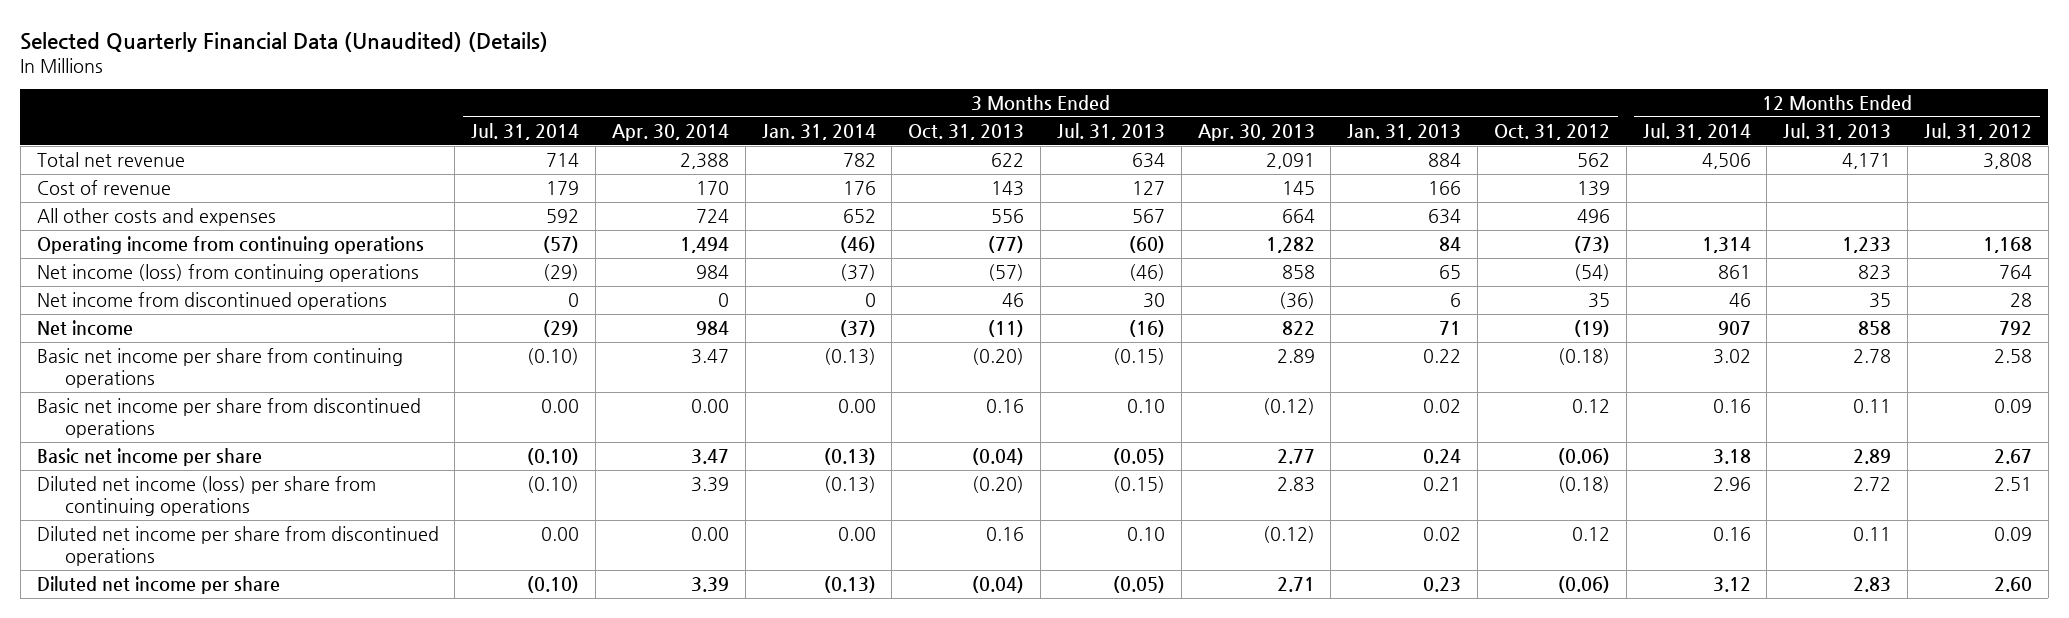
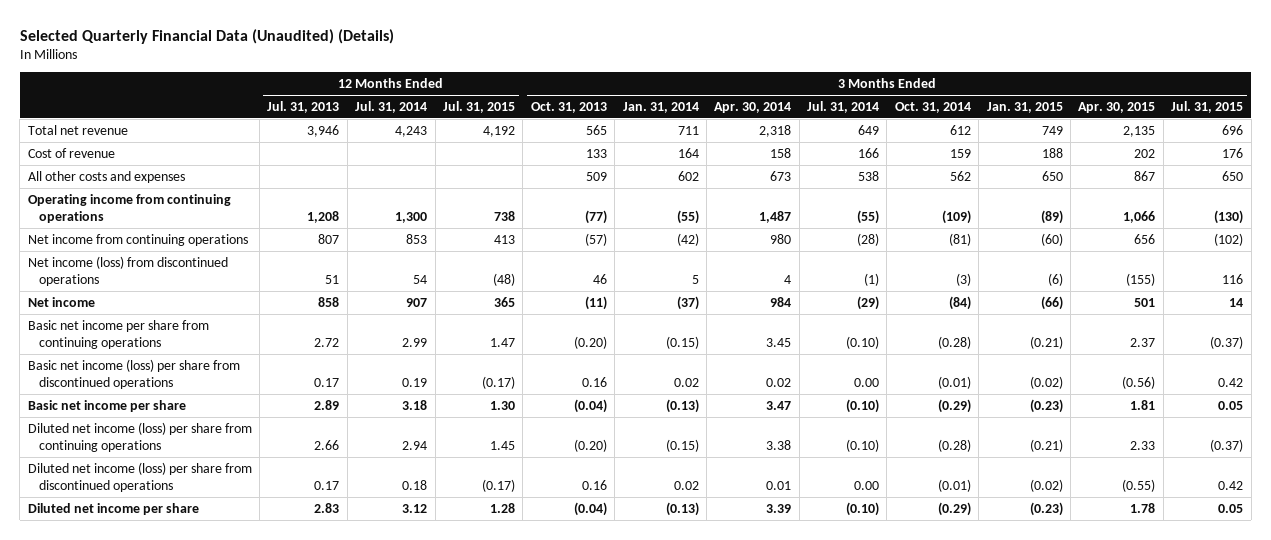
[1056,122,1165,140] Jul. 31, 2013 -> none
[1197,123,1315,141] Apr. 30, 2013 -> none
[1347,123,1462,140] Jan. 31, 2013 -> none
[1493,123,1610,140] Oct. 31, 2012 -> none
[1924,122,2033,140] Jul. 31, 2012 -> none
none -> [442,100,515,113] Jul. 31, 2015
none -> [894,101,971,113] Oct. 31, 2014
none -> [986,101,1063,113] Jan. 31, 2015
none -> [1078,101,1156,113] Apr. 30, 2015
none -> [1171,100,1244,113] Jul. 31, 2015
[546,153,580,168] 714 -> [858,124,880,135] 649
[679,153,729,170] 2,388 -> [759,124,792,137] 2,318
[842,153,876,168] 782 -> [677,125,699,135] 711
[991,153,1025,168] 622 -> [585,124,607,135] 565
[1701,153,1751,170] 4,506 -> [395,125,428,137] 4,243
[1842,153,1892,170] 4,171 -> [307,124,340,137] 3,946
[546,181,580,196] 179 -> [858,147,880,158] 166
[695,181,729,196] 170 -> [770,147,792,158] 158
[842,181,876,196] 176 -> [677,147,699,158] 164
[991,181,1025,197] 143 -> [585,148,607,158] 133
[546,209,580,224] 592 -> [858,170,880,181] 538
[695,209,729,224] 724 -> [770,170,792,181] 673
[842,209,876,224] 652 -> [677,170,699,181] 602
[991,209,1025,224] 556 -> [585,171,607,181] 509
[543,236,580,254] (57) -> [857,209,880,224] (55)
[679,237,729,254] 1,494 -> [759,210,792,223] 1,487
[839,236,876,254] (46) -> [676,209,699,224] (55)
[1701,237,1751,254] 1,314 -> [395,211,428,223] 1,300
[1842,237,1892,254] 1,233 -> [307,210,340,223] 1,208
[36,264,419,283] Net income (loss) from continuing operations -> [27,233,248,246] Net income from continuing operations
[543,264,580,282] (29) -> [857,232,880,246] (28)
[695,265,729,280] 984 -> [770,233,792,244] 980
[839,264,876,282] (37) -> [676,232,699,246] (42)
[1717,265,1751,280] 861 -> [406,233,428,244] 853
[1858,265,1892,281] 823 -> [318,233,340,244] 807
[36,292,387,311] Net income from discontinued operations -> [27,255,228,286] Net income (loss) from discontinued operations
[568,293,580,308] 0 -> [864,272,880,286] (1)
[717,293,729,308] 0 -> [784,274,792,284] 4
[864,293,876,308] 0 -> [691,274,699,284] 5
[1728,293,1751,308] 46 -> [413,274,428,284] 54
[1869,293,1892,309] 35 -> [325,274,340,284] 51
[690,349,729,365] 3.47 -> [766,337,792,347] 3.45
[823,348,876,366] (0.13) -> [665,335,699,349] (0.15)
[1712,349,1751,365] 3.02 -> [402,337,428,347] 2.99
[1853,349,1892,364] 2.78 -> [314,337,340,347] 2.72
[36,398,421,439] Basic net income per share from discontinued operations -> [27,358,240,389] Basic net income (loss) per share from discontinued operations
[690,399,729,414] 0.00 -> [766,377,792,387] 0.02
[837,399,876,414] 0.00 -> [673,377,699,387] 0.02
[1712,399,1751,414] 0.16 -> [402,377,428,387] 0.19
[1853,399,1892,414] 0.11 -> [314,377,340,387] 0.17
[690,477,729,493] 3.39 -> [766,439,792,450] 3.38
[823,476,876,494] (0.13) -> [665,438,699,452] (0.15)
[1712,477,1751,492] 2.96 -> [402,440,428,450] 2.94
[1853,477,1892,492] 2.72 -> [314,439,340,450] 2.66
[36,526,439,567] Diluted net income per share from discontinued operations -> [27,461,252,492] Diluted net income (loss) per share from discontinued operations
[690,527,729,542] 0.00 -> [766,480,792,490] 0.01
[837,527,876,542] 0.00 -> [673,480,699,490] 0.02
[1712,527,1751,542] 0.16 -> [402,479,428,490] 0.18
[1853,527,1892,542] 0.11 -> [314,480,340,490] 0.17

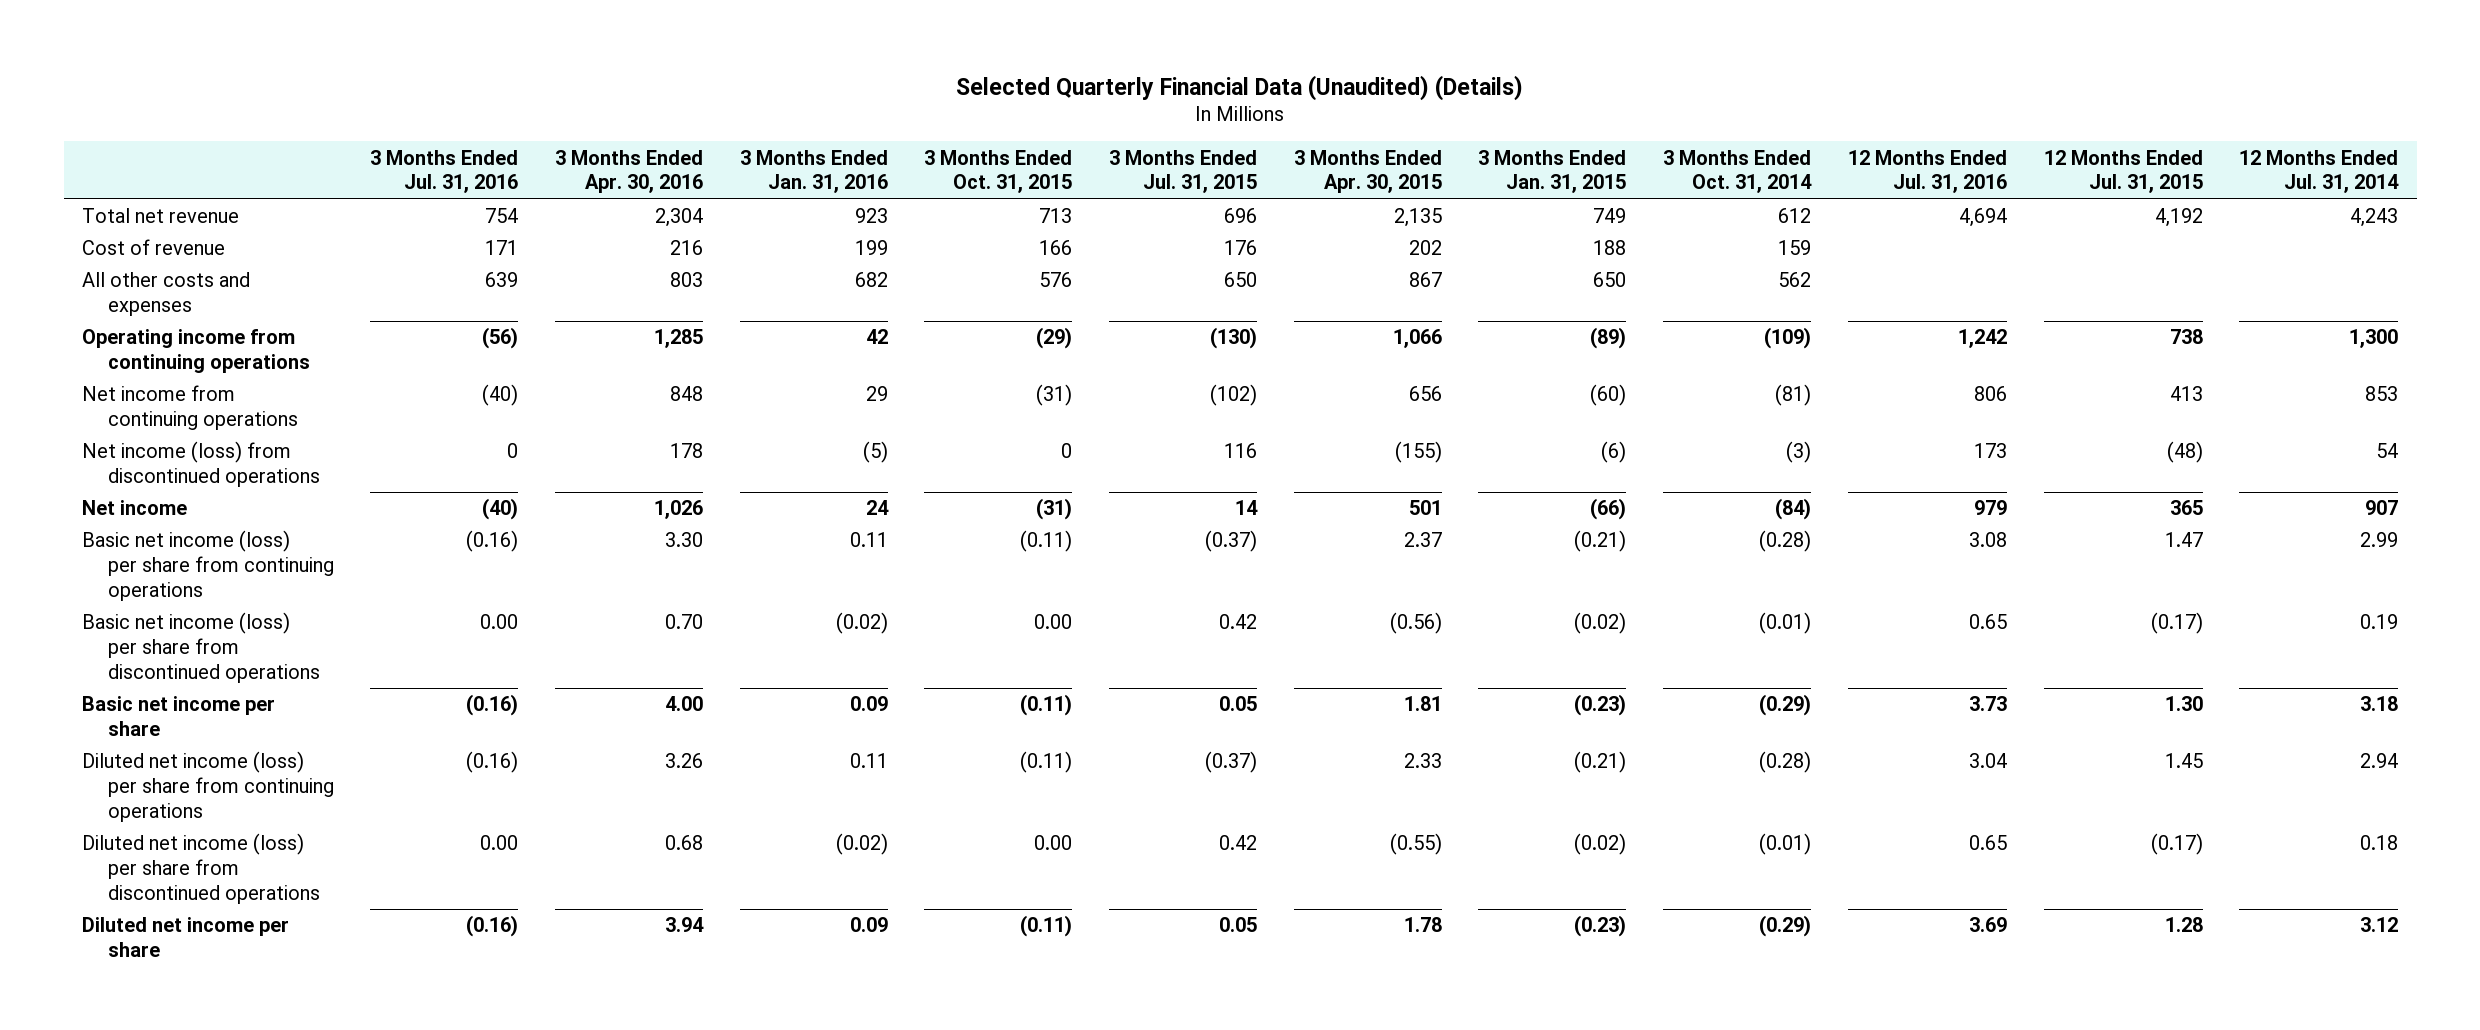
[267,100,340,113] Jul. 31, 2013 -> none
[530,101,607,113] Oct. 31, 2013 -> none
[622,101,699,113] Jan. 31, 2014 -> none
[714,101,792,113] Apr. 30, 2014 -> none
[807,100,880,113] Jul. 31, 2014 -> none
none -> [370,149,519,194] 3 Months Ended Jul. 31, 2016
none -> [554,149,703,194] 3 Months Ended Apr. 30, 2016
none -> [739,149,888,194] 3 Months Ended Jan. 31, 2016
none -> [924,149,1073,194] 3 Months Ended Oct. 31, 2015
none -> [1847,149,2007,194] 12 Months Ended Jul. 31, 2016
[27,319,209,349] Basic net income per share from continuing operations -> [82,530,334,601] Basic net income (loss) per share from continuing operations

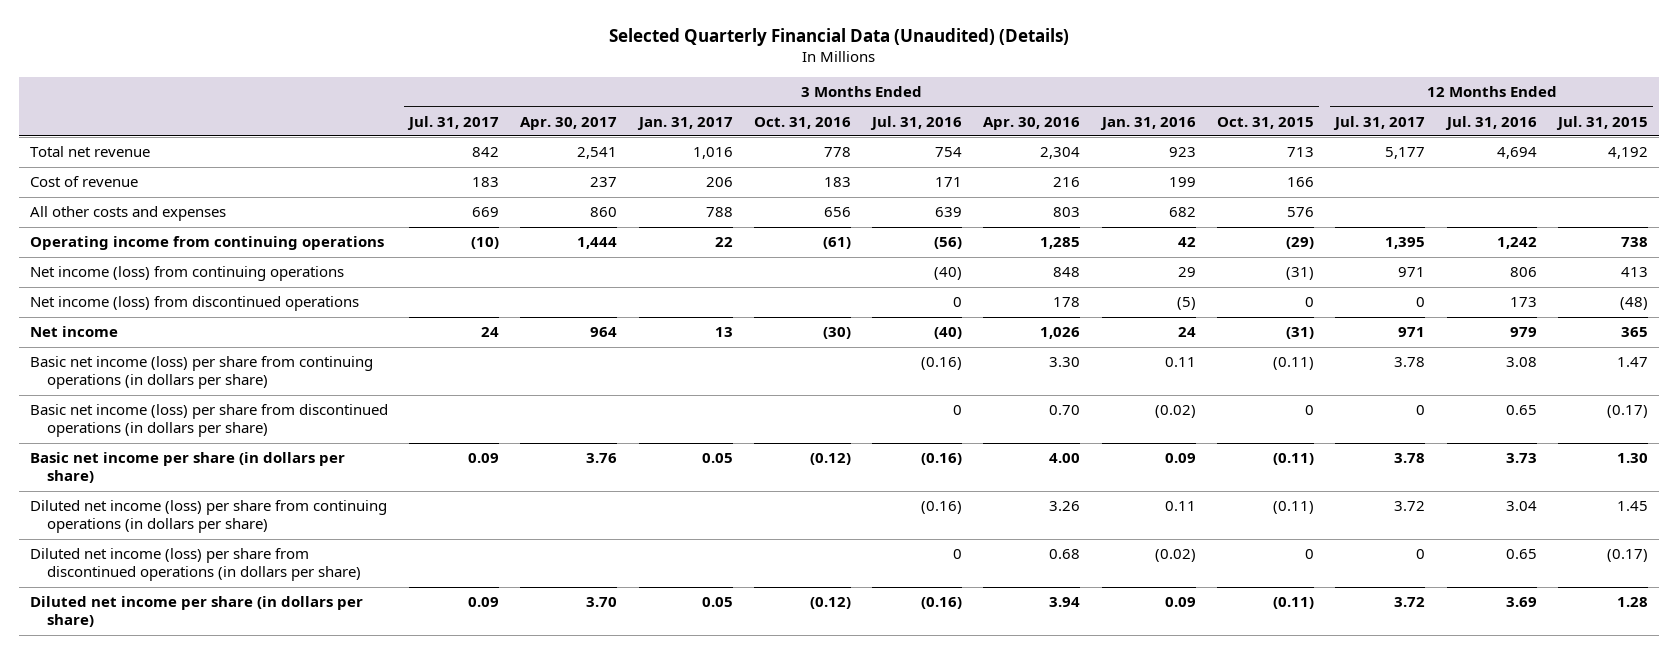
[1109,149,1258,194] 3 Months Ended Jul. 31, 2015 -> none
[1293,149,1442,194] 3 Months Ended Apr. 30, 2015 -> none
[1478,149,1627,194] 3 Months Ended Jan. 31, 2015 -> none
[1663,149,1813,194] 3 Months Ended Oct. 31, 2014 -> none
[2239,149,2400,194] 12 Months Ended Jul. 31, 2014 -> none
none -> [406,115,499,130] Jul. 31, 2017
none -> [520,116,618,130] Apr. 30, 2017
none -> [636,116,733,130] Jan. 31, 2017
none -> [753,116,851,129] Oct. 31, 2016
none -> [1333,115,1426,130] Jul. 31, 2017
[82,385,298,431] Net income from continuing operations -> [29,266,344,282] Net income (loss) from continuing operations
[82,530,334,601] Basic net income (loss) per share from continuing operations -> [29,356,373,390] Basic net income (loss) per share from continuing operations (in dollars per share)
[82,612,320,683] Basic net income (loss) per share from discontinued operations -> [29,404,388,438] Basic net income (loss) per share from discontinued operations (in dollars per share)
[480,614,519,630] 0.00 -> [953,405,963,416] 0
[1034,614,1073,630] 0.00 -> [1305,405,1315,416] 0
[82,696,276,737] Basic net income per share -> [29,452,345,484] Basic net income per share (in dollars per share)
[82,751,334,822] Diluted net income (loss) per share from continuing operations -> [29,500,387,534] Diluted net income (loss) per share from continuing operations (in dollars per share)
[82,833,320,904] Diluted net income (loss) per share from discontinued operations -> [29,548,361,582] Diluted net income (loss) per share from discontinued operations (in dollars per share)
[480,835,519,851] 0.00 -> [953,549,963,560] 0
[1034,835,1073,851] 0.00 -> [1305,549,1315,560] 0
[82,917,290,958] Diluted net income per share -> [29,596,363,628] Diluted net income per share (in dollars per share)

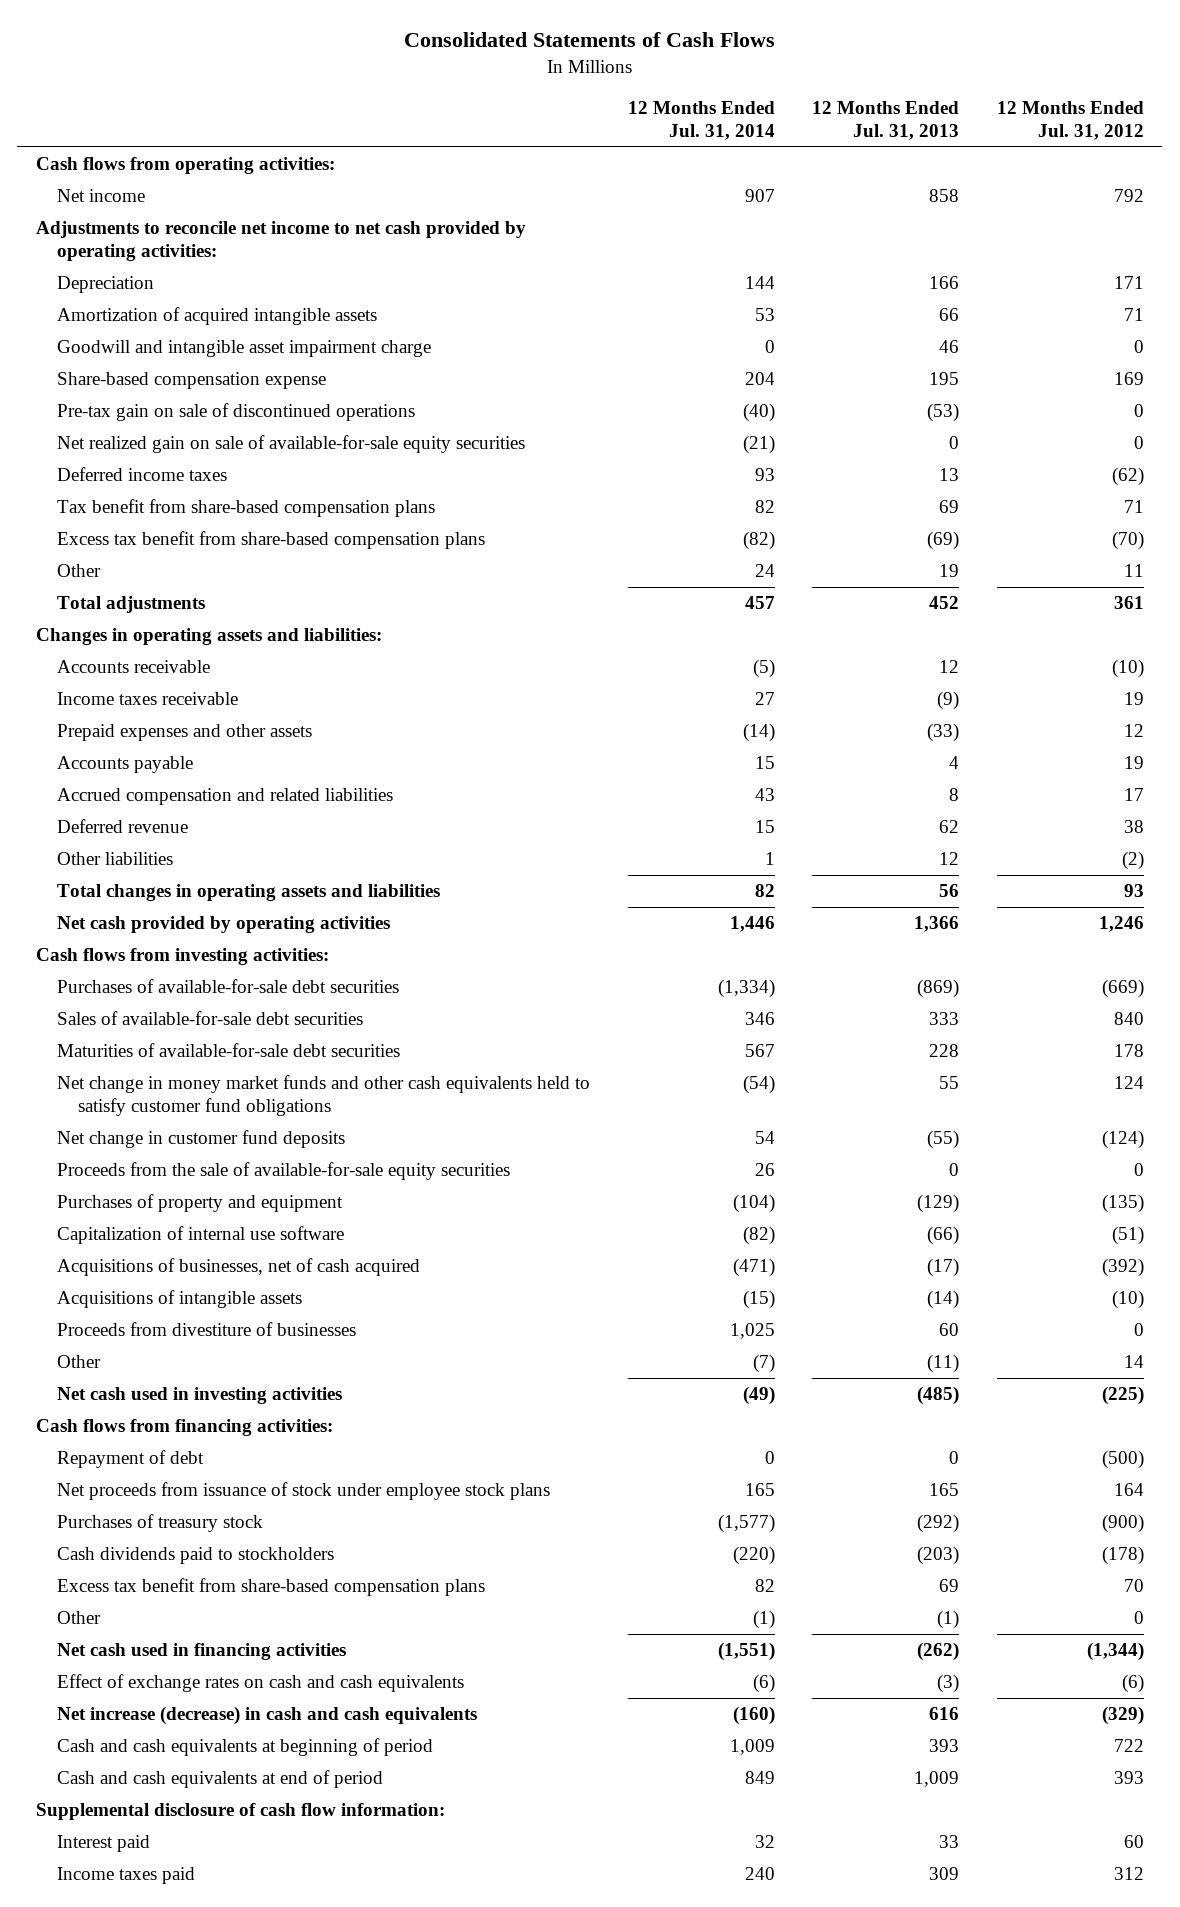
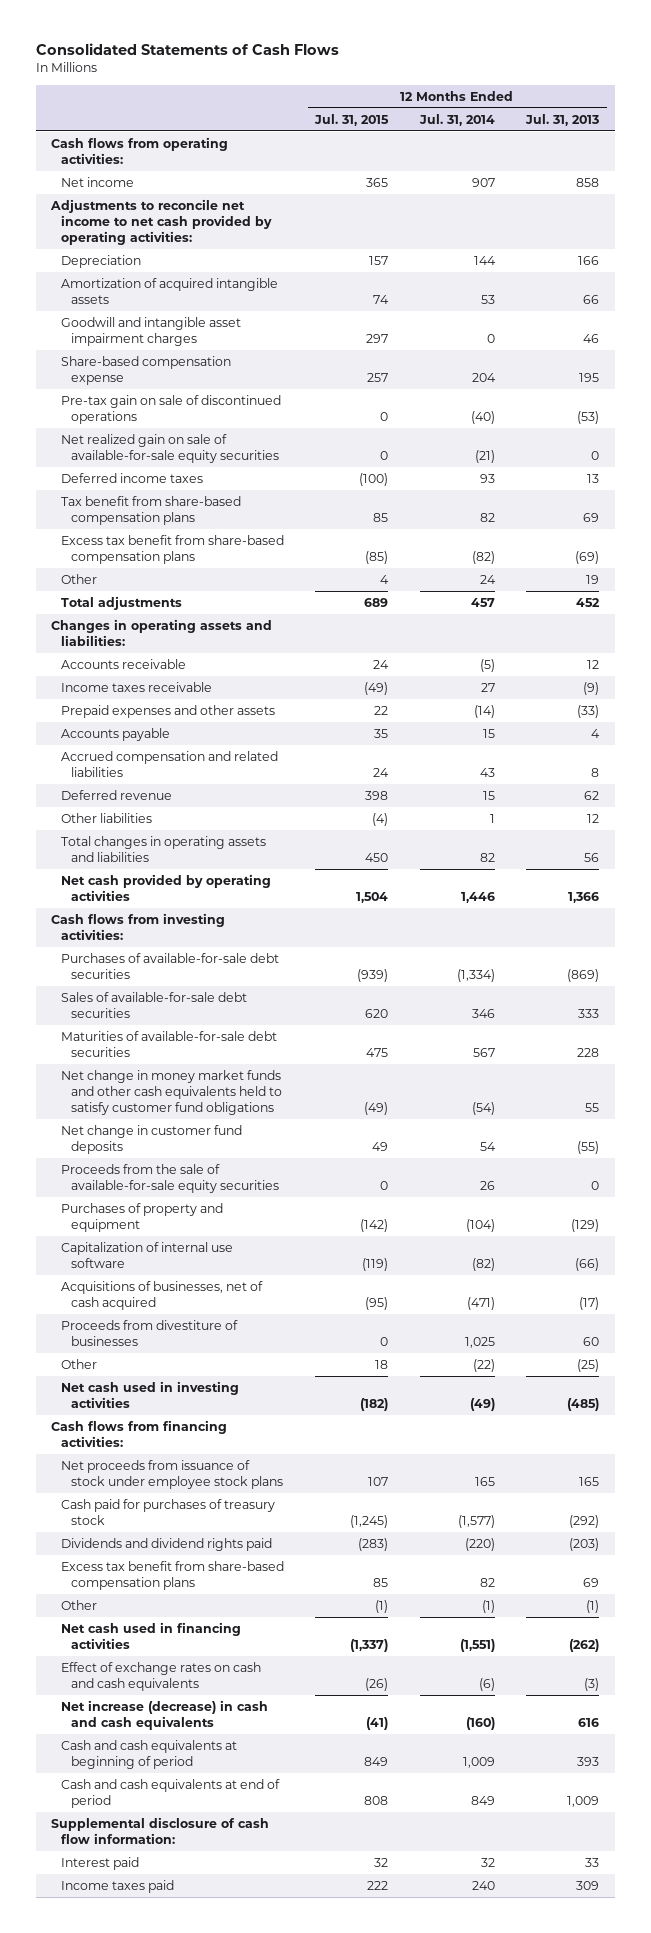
[996,101,1144,140] 12 Months Ended Jul. 31, 2012 -> none
none -> [314,113,390,126] Jul. 31, 2015
[56,340,431,358] Goodwill and intangible asset impairment charge -> [60,316,241,346] Goodwill and intangible asset impairment charges
[56,1290,302,1309] Acquisitions of intangible assets -> none
[752,1354,775,1374] (7) -> [472,1358,495,1372] (22)
[927,1354,960,1374] (11) -> [577,1358,600,1372] (25)
[56,1450,204,1469] Repayment of debt -> none
[56,1514,263,1533] Purchases of treasury stock -> [60,1498,275,1525] Cash paid for purchases of treasury stock
[56,1547,334,1565] Cash dividends paid to stockholders -> [60,1537,272,1551] Dividends and dividend rights paid

